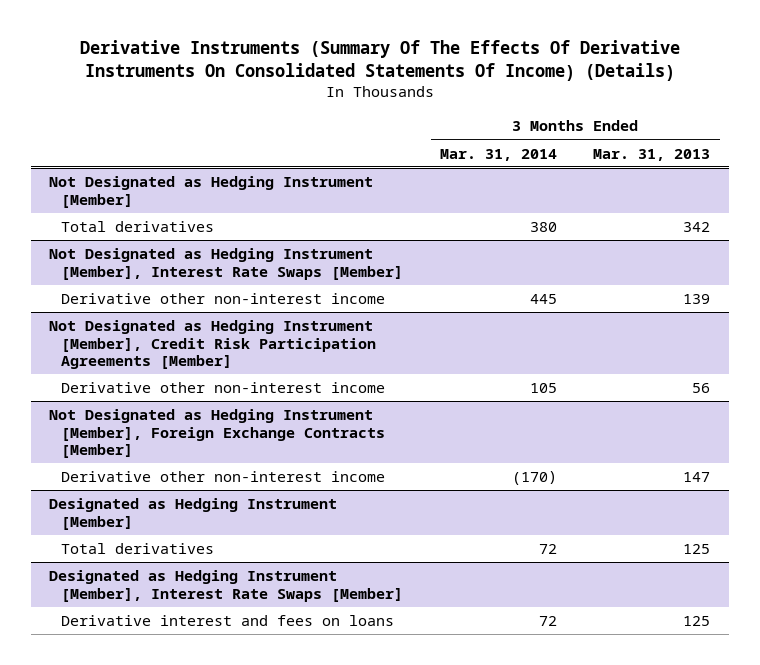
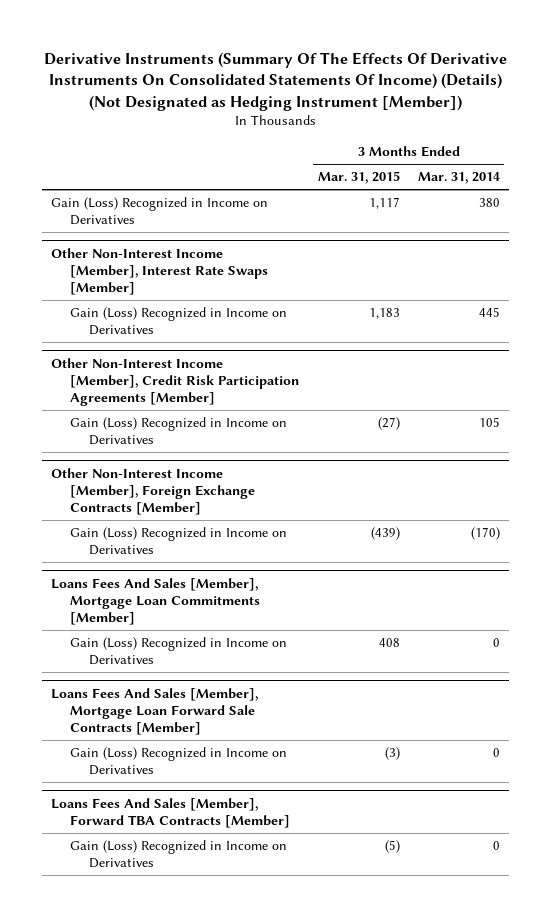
[79,40,680,82] Derivative Instruments (Summary Of The Effects Of Derivative Instruments On Consolidated Statements Of Income) (Details) -> [43,51,507,111] Derivative Instruments (Summary Of The Effects Of Derivative Instruments On Consolidated Statements Of Income) (Details) (Not Designated as Hedging Instrument [Member])
[593,148,711,161] Mar. 31, 2013 -> none
none -> [317,171,400,185] Mar. 31, 2015
[49,176,374,208] Not Designated as Hedging Instrument [Member] -> none
[49,248,404,280] Not Designated as Hedging Instrument [Member], Interest Rate Swaps [Member] -> none
[49,320,377,370] Not Designated as Hedging Instrument [Member], Credit Risk Participation Agreements [Member] -> none
[61,382,386,394] Derivative other non-interest income -> none
[49,409,386,459] Not Designated as Hedging Instrument [Member], Foreign Exchange Contracts [Member] -> none
[61,471,386,483] Derivative other non-interest income -> none
[49,498,338,530] Designated as Hedging Instrument [Member] -> none
[61,543,215,555] Total derivatives -> none
[49,570,404,602] Designated as Hedging Instrument [Member], Interest Rate Swaps [Member] -> none
[61,615,395,627] Derivative interest and fees on loans -> none
[61,221,215,233] Total derivatives -> [51,197,269,226] Gain (Loss) Recognized in Income on Derivatives
none -> [51,247,269,296] Other Non-Interest Income [Member], Interest Rate Swaps [Member]
[61,293,386,305] Derivative other non-interest income -> [70,307,288,336] Gain (Loss) Recognized in Income on Derivatives
none -> [51,357,300,407] Other Non-Interest Income [Member], Credit Risk Participation Agreements [Member]
none -> [70,417,288,446] Gain (Loss) Recognized in Income on Derivatives
none -> [51,467,256,516] Other Non-Interest Income [Member], Foreign Exchange Contracts [Member]
none -> [70,527,288,556] Gain (Loss) Recognized in Income on Derivatives
none -> [51,577,261,626] Loans Fees And Sales [Member], Mortgage Loan Commitments [Member]
none -> [70,637,288,666] Gain (Loss) Recognized in Income on Derivatives
none -> [51,687,259,736] Loans Fees And Sales [Member], Mortgage Loan Forward Sale Contracts [Member]
none -> [70,747,288,776] Gain (Loss) Recognized in Income on Derivatives
none -> [51,797,291,828] Loans Fees And Sales [Member], Forward TBA Contracts [Member]
none -> [70,840,288,869] Gain (Loss) Recognized in Income on Derivatives

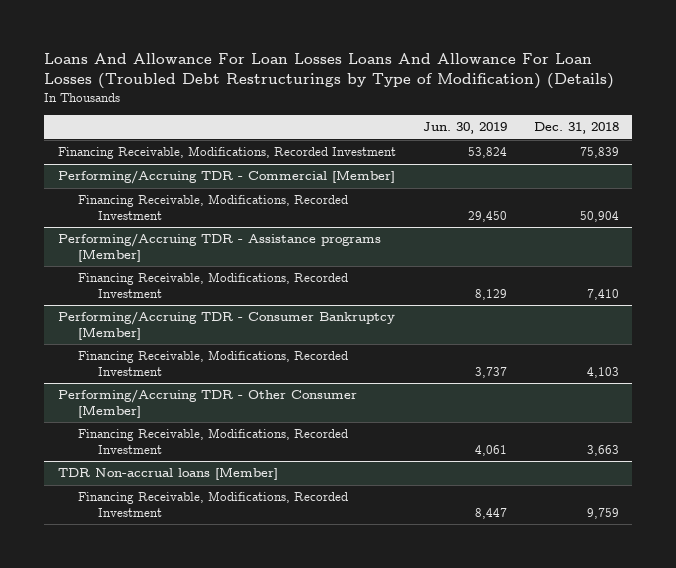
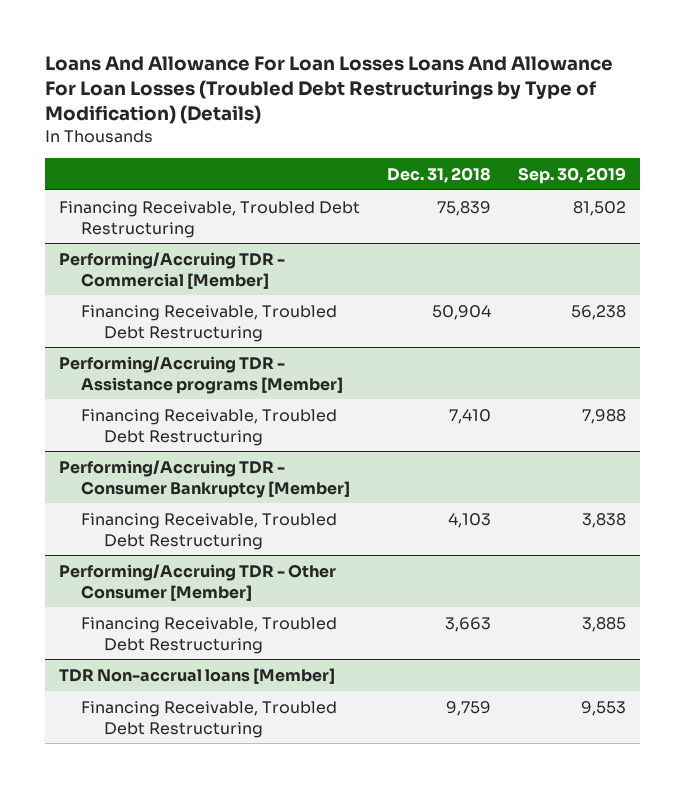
[422,121,507,134] Jun. 30, 2019 -> none
none -> [518,166,627,184] Sep. 30, 2019
[57,146,396,160] Financing Receivable, Modifications, Recorded Investment -> [58,200,360,238] Financing Receivable, Troubled Debt Restructuring
[78,194,349,220] Financing Receivable, Modifications, Recorded Investment -> [81,304,338,342] Financing Receivable, Troubled Debt Restructuring
[78,272,349,298] Financing Receivable, Modifications, Recorded Investment -> [81,408,338,446] Financing Receivable, Troubled Debt Restructuring
[78,350,349,376] Financing Receivable, Modifications, Recorded Investment -> [81,512,338,550] Financing Receivable, Troubled Debt Restructuring
[78,428,349,454] Financing Receivable, Modifications, Recorded Investment -> [81,616,338,654] Financing Receivable, Troubled Debt Restructuring
[78,491,349,517] Financing Receivable, Modifications, Recorded Investment -> [81,700,338,738] Financing Receivable, Troubled Debt Restructuring

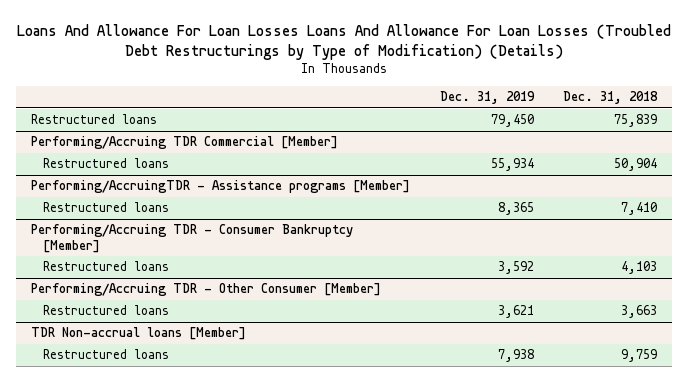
[518,166,627,184] Sep. 30, 2019 -> none
none -> [439,91,535,105] Dec. 31, 2019
[58,200,360,238] Financing Receivable, Troubled Debt Restructuring -> [31,114,158,125] Restructured loans
[58,251,285,289] Performing/Accruing TDR - Commercial [Member] -> [31,136,339,150] Performing/Accruing TDR Commercial [Member]
[81,304,338,342] Financing Receivable, Troubled Debt Restructuring -> [43,158,170,169] Restructured loans
[58,355,344,394] Performing/Accruing TDR - Assistance programs [Member] -> [31,180,411,194] Performing/AccruingTDR - Assistance programs [Member]
[81,408,338,446] Financing Receivable, Troubled Debt Restructuring -> [43,202,170,213] Restructured loans
[81,512,338,550] Financing Receivable, Troubled Debt Restructuring -> [43,261,170,272] Restructured loans
[81,616,338,654] Financing Receivable, Troubled Debt Restructuring -> [43,305,170,316] Restructured loans
[81,700,338,738] Financing Receivable, Troubled Debt Restructuring -> [43,349,170,360] Restructured loans

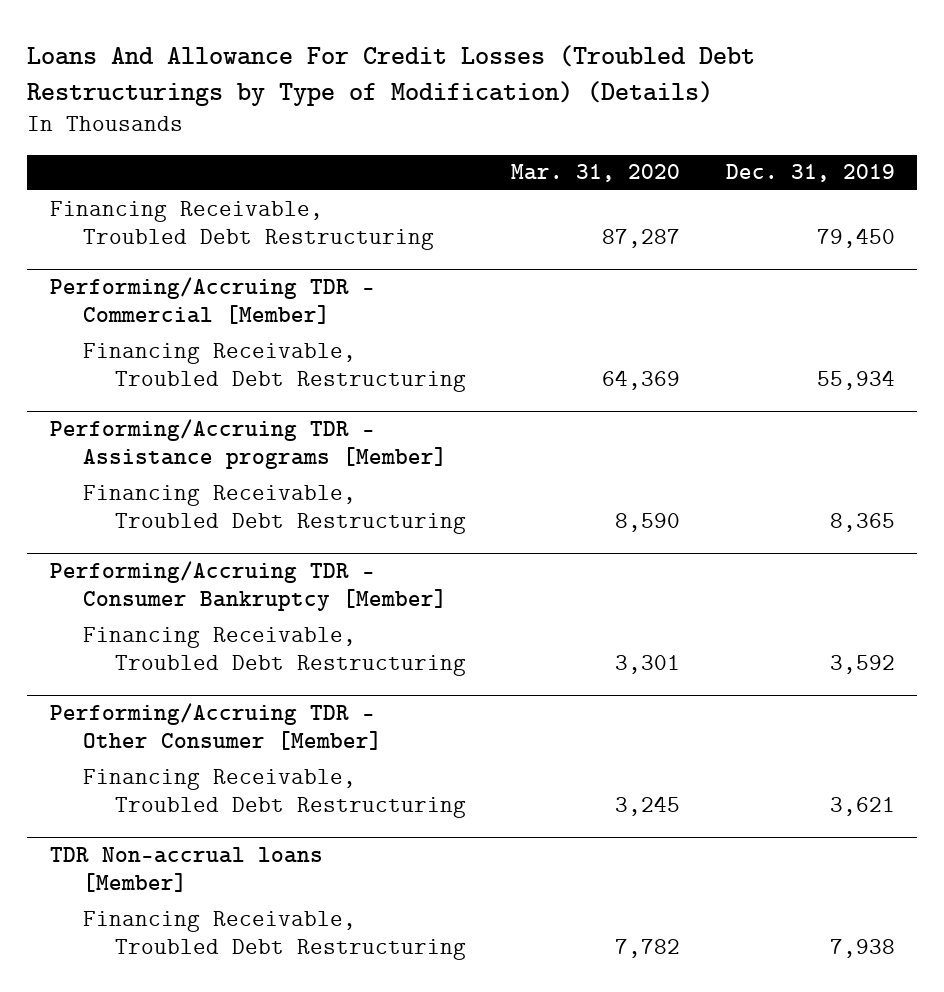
[17,24,672,60] Loans And Allowance For Loan Losses Loans And Allowance For Loan Losses (Troubled Debt Restructurings by Type of Modification) (Details) -> [27,44,756,106] Loans And Allowance For Credit Losses (Troubled Debt Restructurings by Type of Modification) (Details)
[563,91,659,105] Dec. 31, 2018 -> none
none -> [511,164,681,183] Mar. 31, 2020
[31,114,158,125] Restructured loans -> [49,200,434,251] Financing Receivable, Troubled Debt Restructuring
[31,136,339,150] Performing/Accruing TDR Commercial [Member] -> [49,276,375,325] Performing/Accruing TDR - Commercial [Member]
[43,158,170,169] Restructured loans -> [82,342,467,393] Financing Receivable, Troubled Debt Restructuring
[31,180,411,194] Performing/AccruingTDR - Assistance programs [Member] -> [49,418,447,470] Performing/Accruing TDR - Assistance programs [Member]
[43,202,170,213] Restructured loans -> [82,484,467,535] Financing Receivable, Troubled Debt Restructuring
[43,261,170,272] Restructured loans -> [82,626,467,677] Financing Receivable, Troubled Debt Restructuring
[43,305,170,316] Restructured loans -> [82,768,467,819] Financing Receivable, Troubled Debt Restructuring
[43,349,170,360] Restructured loans -> [82,910,467,961] Financing Receivable, Troubled Debt Restructuring

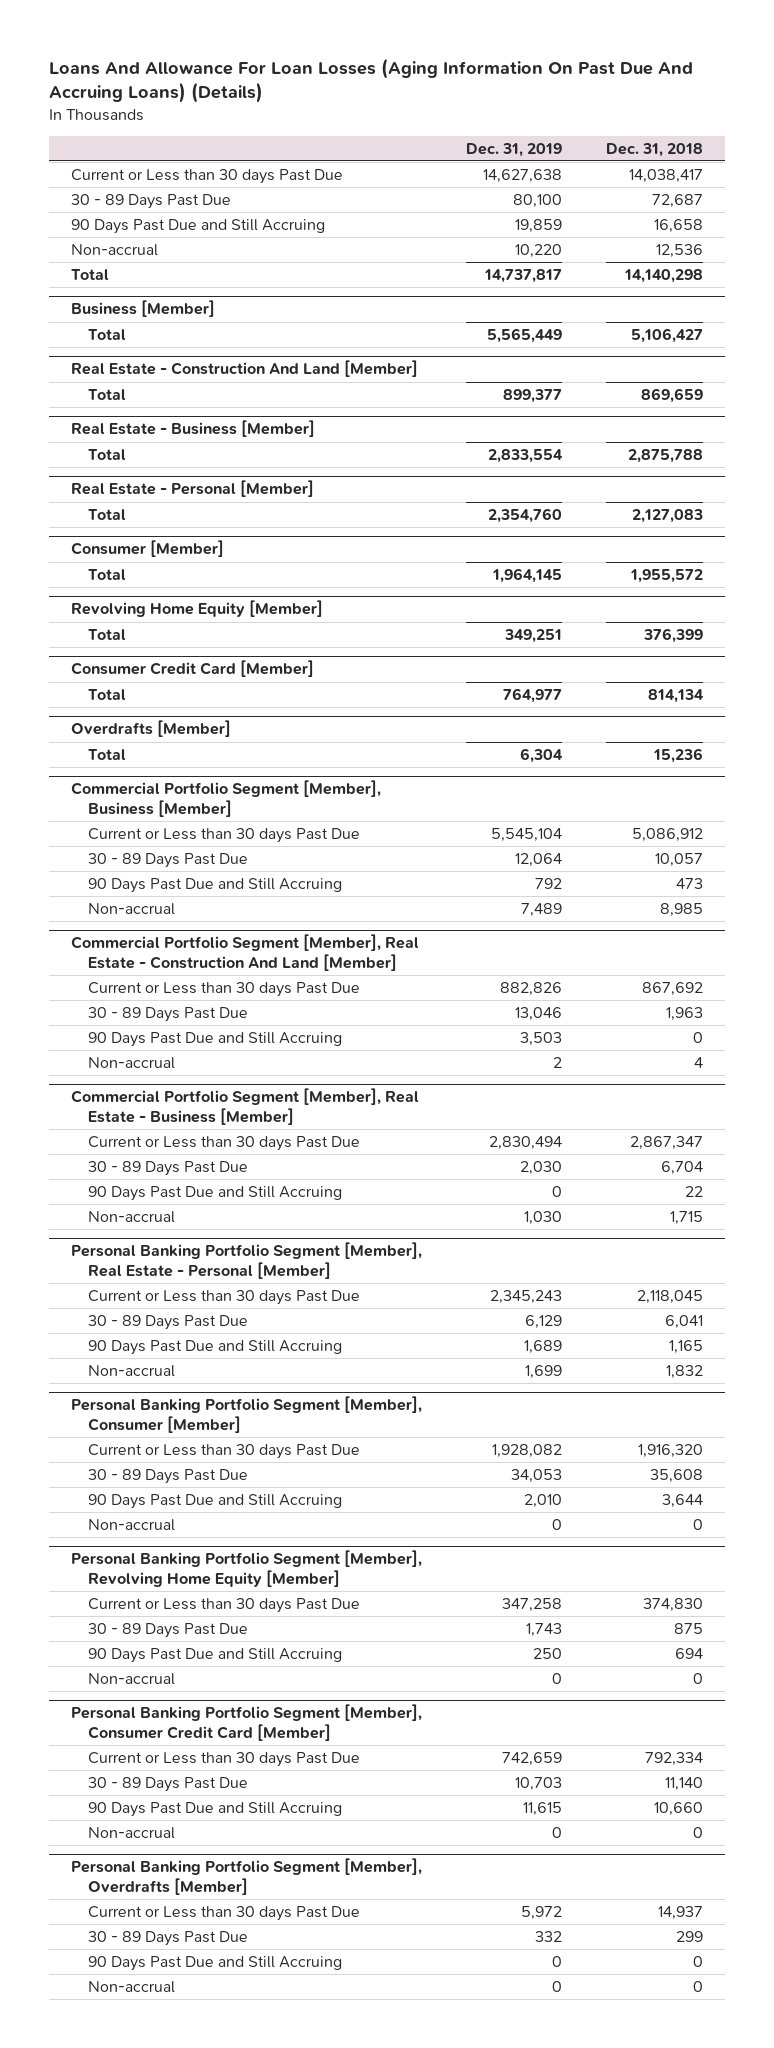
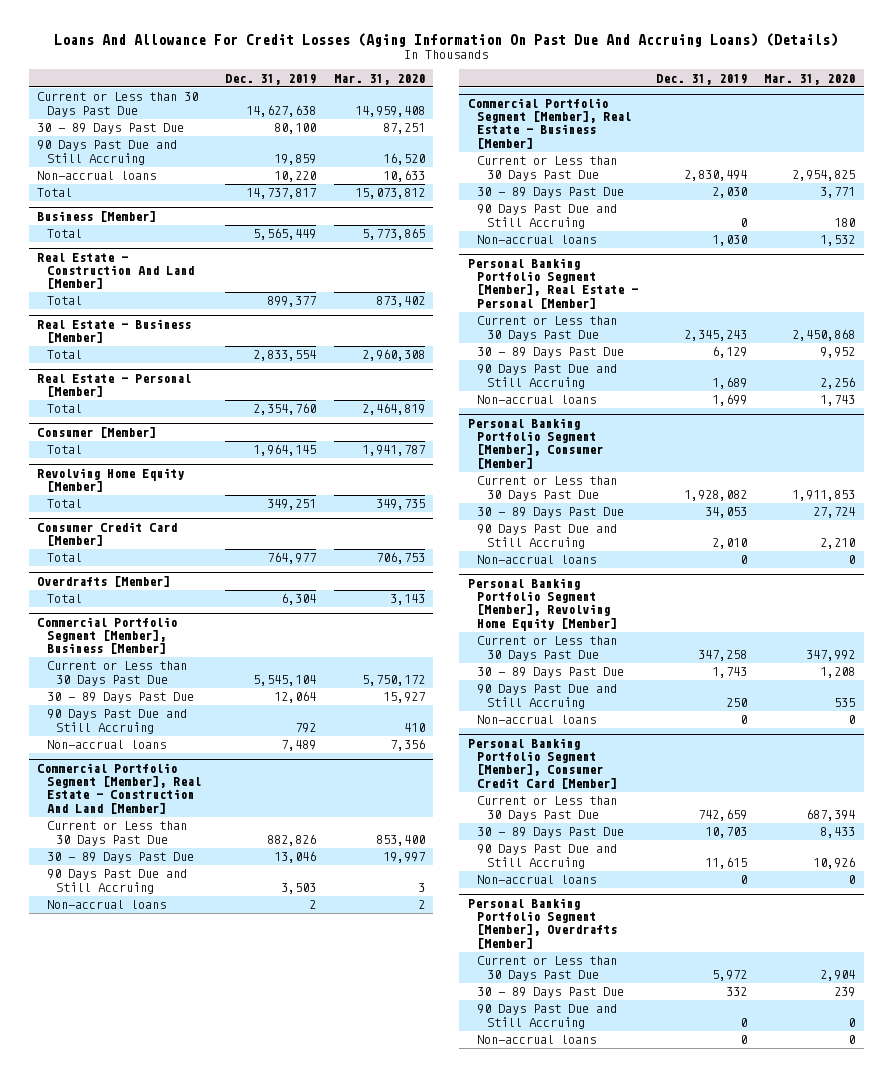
[49,57,694,104] Loans And Allowance For Loan Losses (Aging Information On Past Due And Accruing Loans) (Details) -> [54,32,839,47] Loans And Allowance For Credit Losses (Aging Information On Past Due And Accruing Loans) (Details)
[606,142,704,157] Dec. 31, 2018 -> none
none -> [333,73,425,85] Mar. 31, 2020
[71,168,344,184] Current or Less than 30 days Past Due -> [37,92,199,117] Current or Less than 30 Days Past Due
[71,243,159,256] Non-accrual -> [37,171,157,181] Non-accrual loans
[87,827,360,843] Current or Less than 30 days Past Due -> [46,661,187,686] Current or Less than 30 Days Past Due
[87,902,175,915] Non-accrual -> [46,740,166,750] Non-accrual loans
[87,981,360,997] Current or Less than 30 days Past Due -> [46,821,187,846] Current or Less than 30 Days Past Due
[87,1056,175,1069] Non-accrual -> [46,900,166,910] Non-accrual loans
[87,1135,360,1151] Current or Less than 30 days Past Due -> [477,156,618,181] Current or Less than 30 Days Past Due
[87,1210,175,1223] Non-accrual -> [477,235,597,245] Non-accrual loans
[87,1289,360,1305] Current or Less than 30 days Past Due -> [477,316,618,341] Current or Less than 30 Days Past Due
[87,1364,175,1377] Non-accrual -> [477,395,597,405] Non-accrual loans
[87,1443,360,1459] Current or Less than 30 days Past Due -> [477,476,618,501] Current or Less than 30 Days Past Due
[87,1518,175,1531] Non-accrual -> [477,555,597,565] Non-accrual loans
[87,1597,360,1613] Current or Less than 30 days Past Due -> [477,636,618,661] Current or Less than 30 Days Past Due
[87,1672,175,1685] Non-accrual -> [477,715,597,725] Non-accrual loans
[87,1751,360,1767] Current or Less than 30 days Past Due -> [477,796,618,821] Current or Less than 30 Days Past Due
[87,1826,175,1839] Non-accrual -> [477,875,597,885] Non-accrual loans
[87,1905,360,1921] Current or Less than 30 days Past Due -> [477,956,618,981] Current or Less than 30 Days Past Due
[87,1980,175,1993] Non-accrual -> [477,1035,597,1045] Non-accrual loans

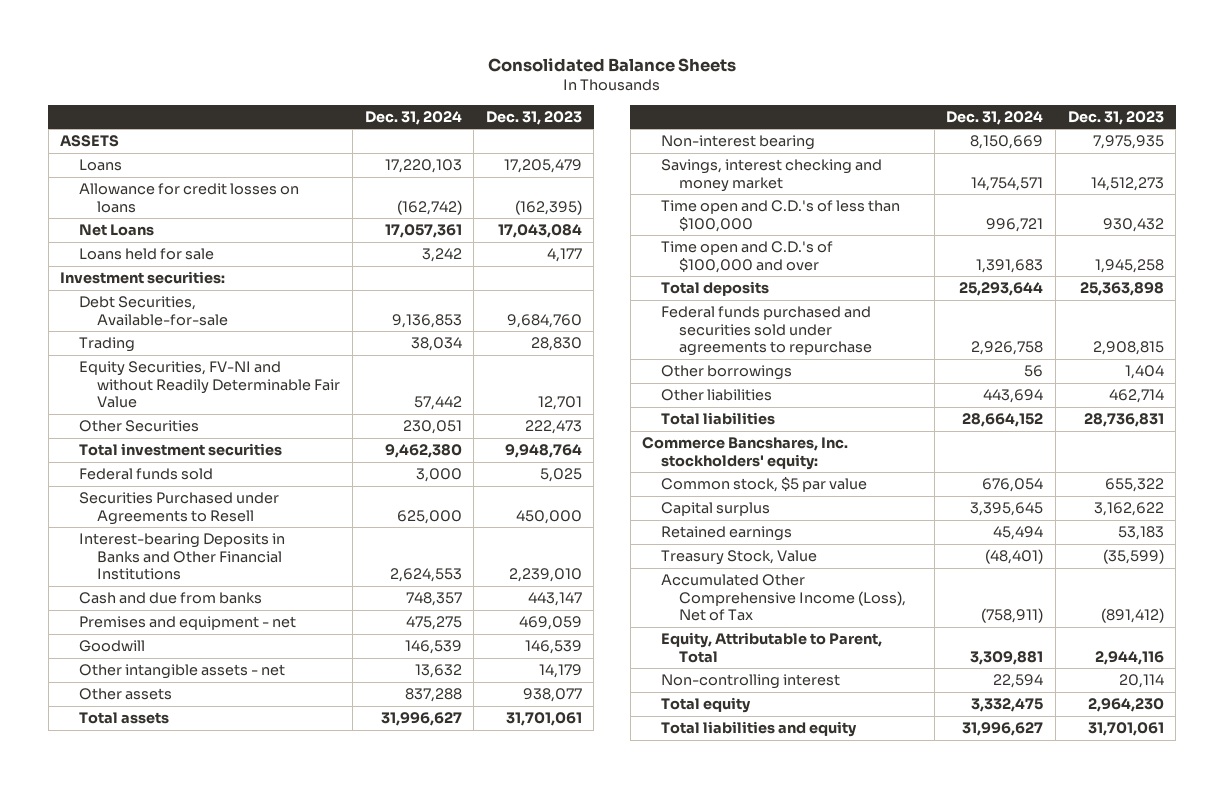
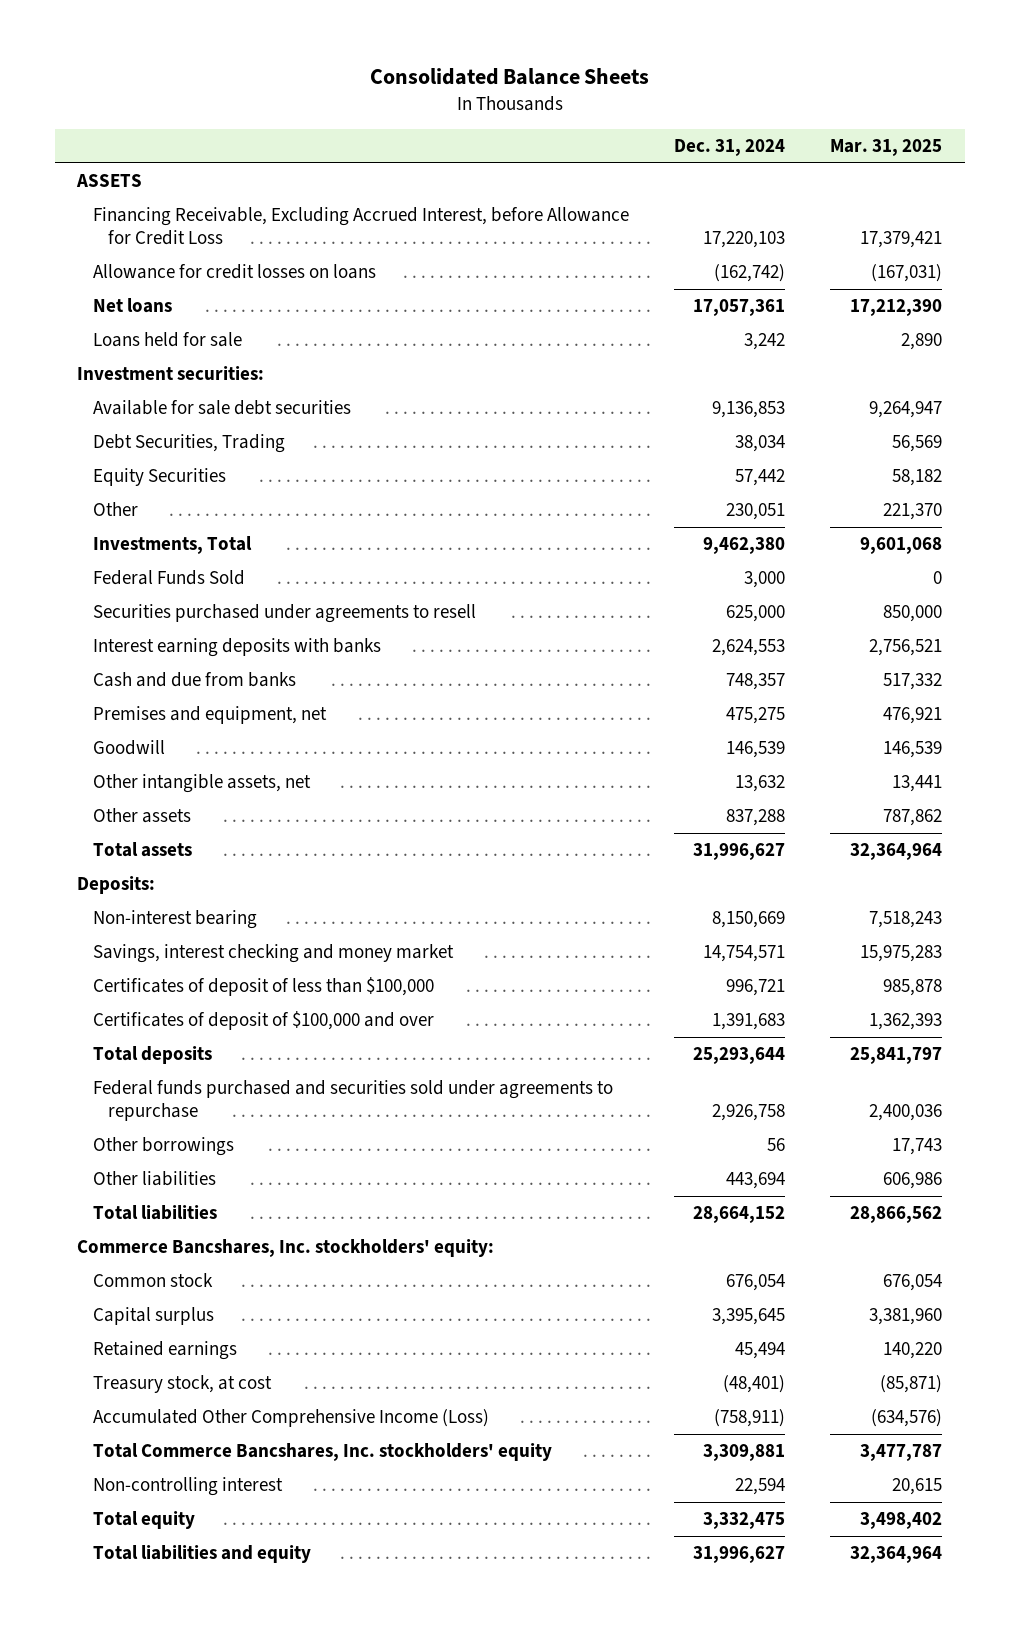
[485,110,582,125] Dec. 31, 2023 -> none
none -> [830,139,943,157] Mar. 31, 2025
[78,159,122,172] Loans -> [92,207,629,245] Financing Receivable, Excluding Accrued Interest, before Allowance for Credit Loss
[78,224,154,237] Net Loans -> [92,298,172,314] Net loans
[78,296,229,326] Debt Securities, Available-for-sale -> [92,400,351,416] Available for sale debt securities
[78,337,135,353] Trading -> [92,434,285,454] Debt Securities, Trading
[78,361,341,409] Equity Securities, FV-NI and without Readily Determinable Fair Value -> [92,468,226,487] Equity Securities
[78,420,199,433] Other Securities -> [92,502,138,517] Other
[78,443,282,457] Total investment securities -> [92,536,252,555] Investments, Total
[78,468,213,481] Federal funds sold -> [92,570,245,586] Federal Funds Sold
[78,492,279,525] Securities Purchased under Agreements to Resell -> [92,604,476,624] Securities purchased under agreements to resell
[78,533,285,581] Interest-bearing Deposits in Banks and Other Financial Institutions -> [92,638,381,658] Interest earning deposits with banks
[78,616,296,631] Premises and equipment - net -> [92,706,327,725] Premises and equipment, net
[78,664,285,680] Other intangible assets - net -> [92,774,311,794] Other intangible assets, net
none -> [77,876,156,895] Deposits:
[660,200,900,232] Time open and C.D.'s of less than $100,000 -> [92,977,434,997] Certificates of deposit of less than $100,000
[660,241,833,273] Time open and C.D.'s of $100,000 and over -> [92,1011,434,1031] Certificates of deposit of $100,000 and over
[660,477,867,493] Common stock, $5 par value -> [92,1273,213,1288] Common stock
[660,550,817,566] Treasury Stock, Value -> [92,1375,272,1394] Treasury stock, at cost
[660,574,907,622] Accumulated Other Comprehensive Income (Loss), Net of Tax -> [92,1409,489,1428] Accumulated Other Comprehensive Income (Loss)
[660,632,882,663] Equity, Attributable to Parent, Total -> [92,1443,552,1462] Total Commerce Bancshares, Inc. stockholders' equity

